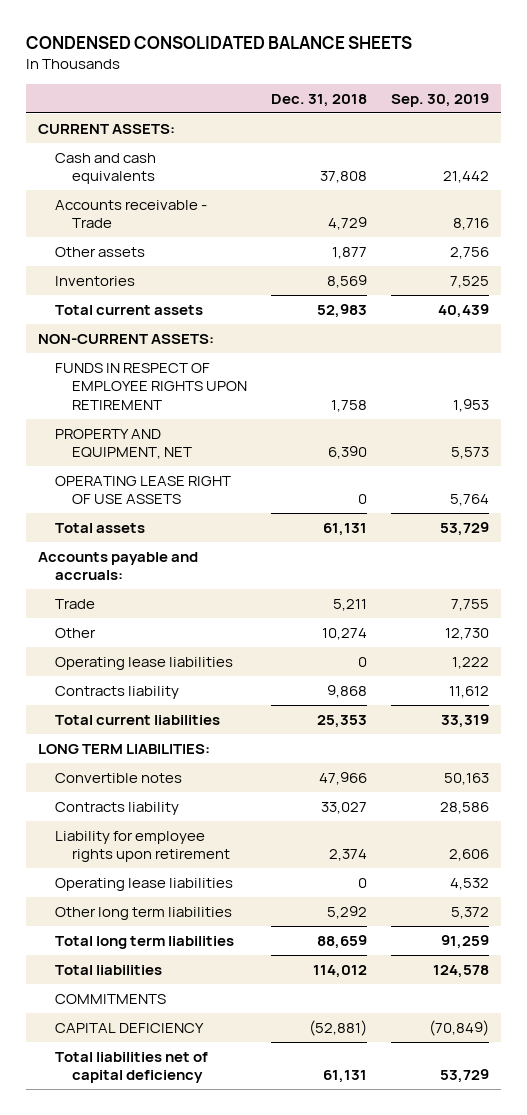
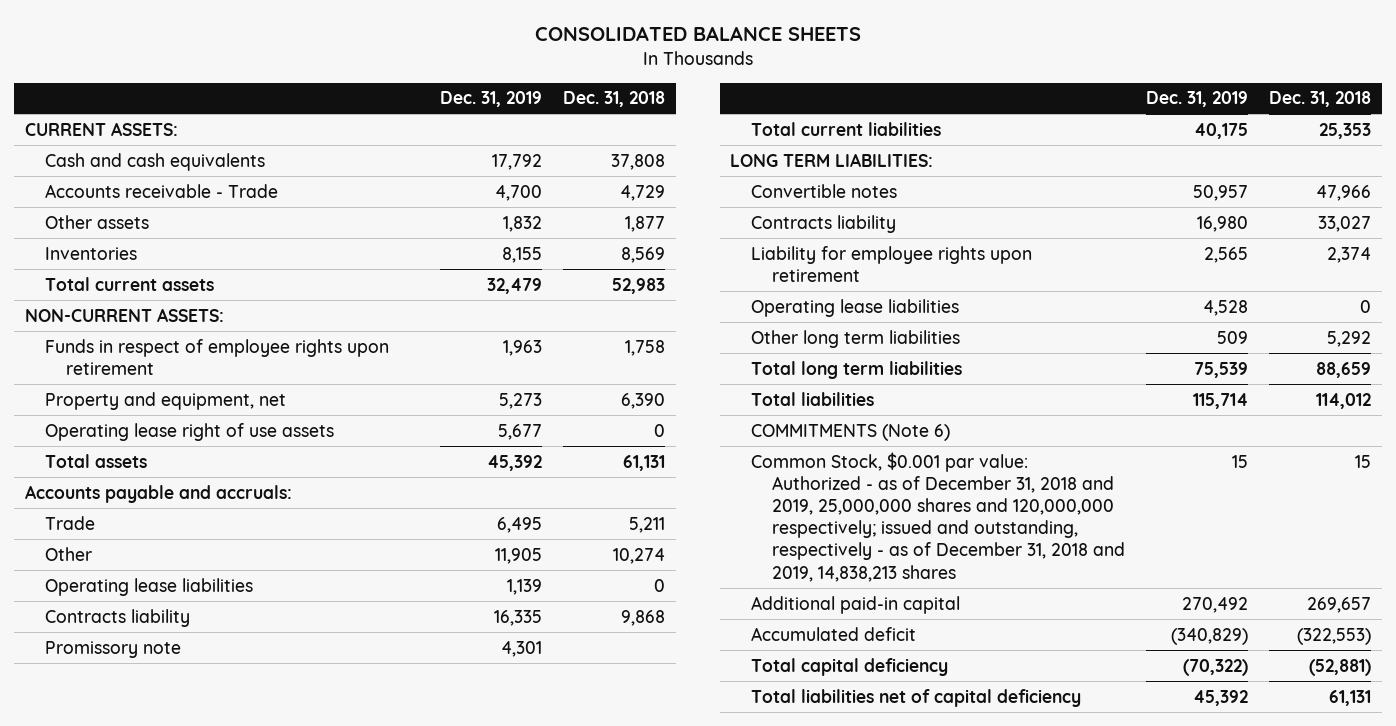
[25,36,412,50] CONDENSED CONSOLIDATED BALANCE SHEETS -> [534,26,861,42] CONSOLIDATED BALANCE SHEETS
[391,92,490,107] Sep. 30, 2019 -> none
none -> [440,91,543,108] Dec. 31, 2019
[54,362,247,411] FUNDS IN RESPECT OF EMPLOYEE RIGHTS UPON RETIREMENT -> [45,338,390,375] Funds in respect of employee rights upon retirement
[54,428,192,460] PROPERTY AND EQUIPMENT, NET -> [45,391,287,410] Property and equipment, net
[54,475,231,505] OPERATING LEASE RIGHT OF USE ASSETS -> [45,422,335,441] Operating lease right of use assets
none -> [45,640,182,658] Promissory note
[54,993,166,1004] COMMITMENTS -> [751,423,951,441] COMMITMENTS (Note 6)
none -> [751,451,1125,582] Common Stock, $0.001 par value: Authorized - as of December 31, 2018 and 2019, 25,000,000 shares and 120,000,000 respectively; issued and outstanding, respectively - as of December 31, 2018 and 2019, 14,838,213 shares
none -> [751,595,961,614] Additional paid-in capital
none -> [751,626,917,641] Accumulated deficit
[54,1022,204,1033] CAPITAL DEFICIENCY -> [751,657,949,676] Total capital deficiency

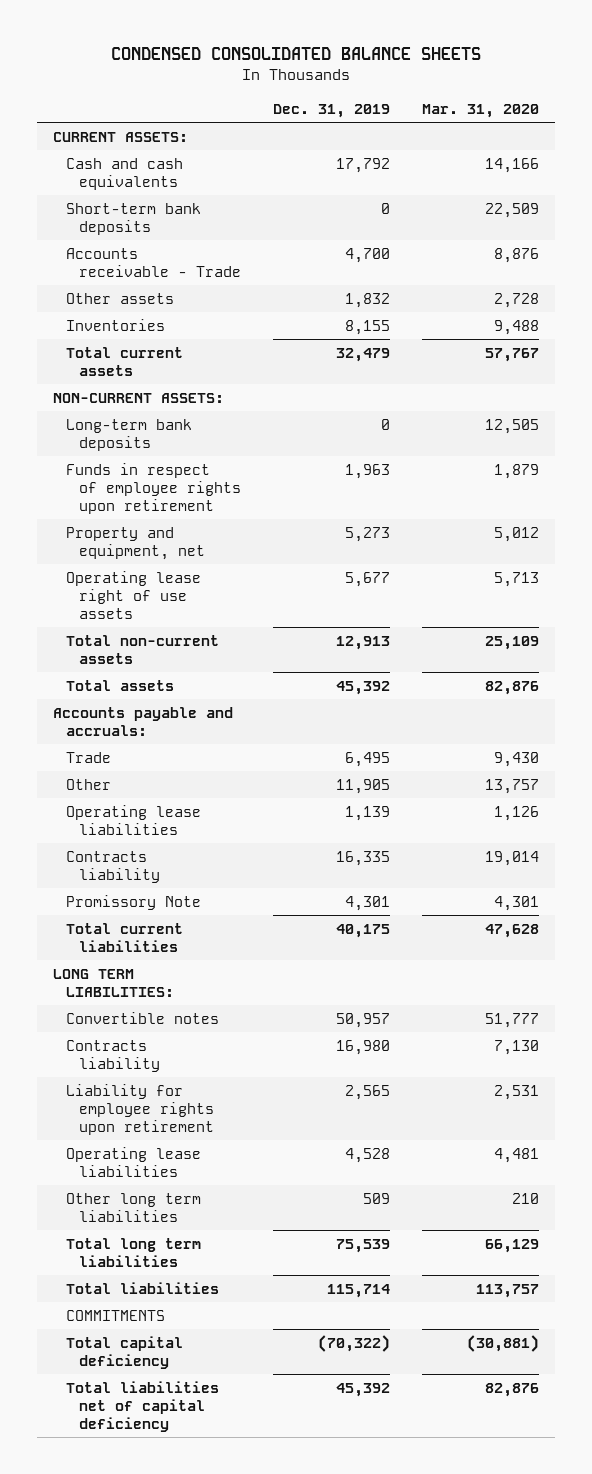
[534,26,861,42] CONSOLIDATED BALANCE SHEETS -> [110,46,481,60] CONDENSED CONSOLIDATED BALANCE SHEETS
[563,91,666,108] Dec. 31, 2018 -> none
none -> [422,103,540,118] Mar. 31, 2020
none -> [65,202,201,235] Short-term bank deposits
none -> [65,418,192,451] Long-term bank deposits
none -> [65,634,219,664] Total non-current assets
[45,640,182,658] Promissory note -> [65,894,201,910] Promissory Note
[751,451,1125,582] Common Stock, $0.001 par value: Authorized - as of December 31, 2018 and 2019, 25,000,000 shares and 120,000,000 respectively; issued and outstanding, respectively - as of December 31, 2018 and 2019, 14,838,213 shares -> none
[751,595,961,614] Additional paid-in capital -> none
[751,626,917,641] Accumulated deficit -> none
[751,423,951,441] COMMITMENTS (Note 6) -> [65,1309,165,1321] COMMITMENTS

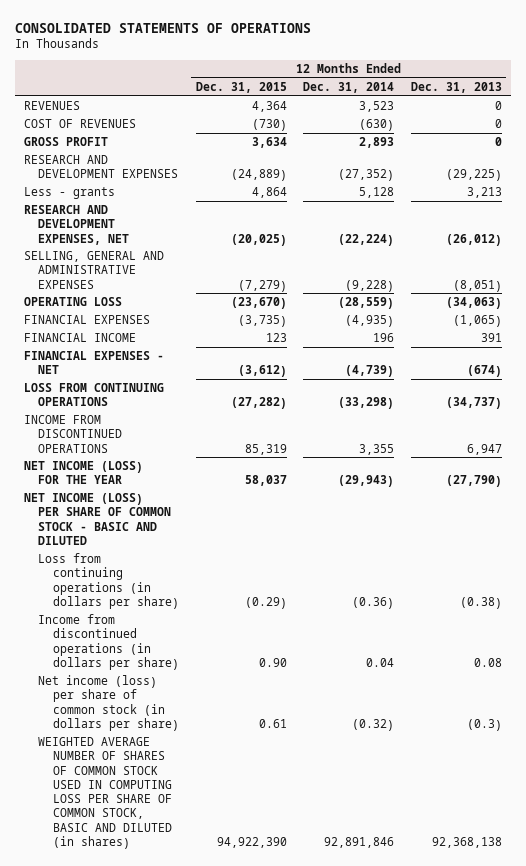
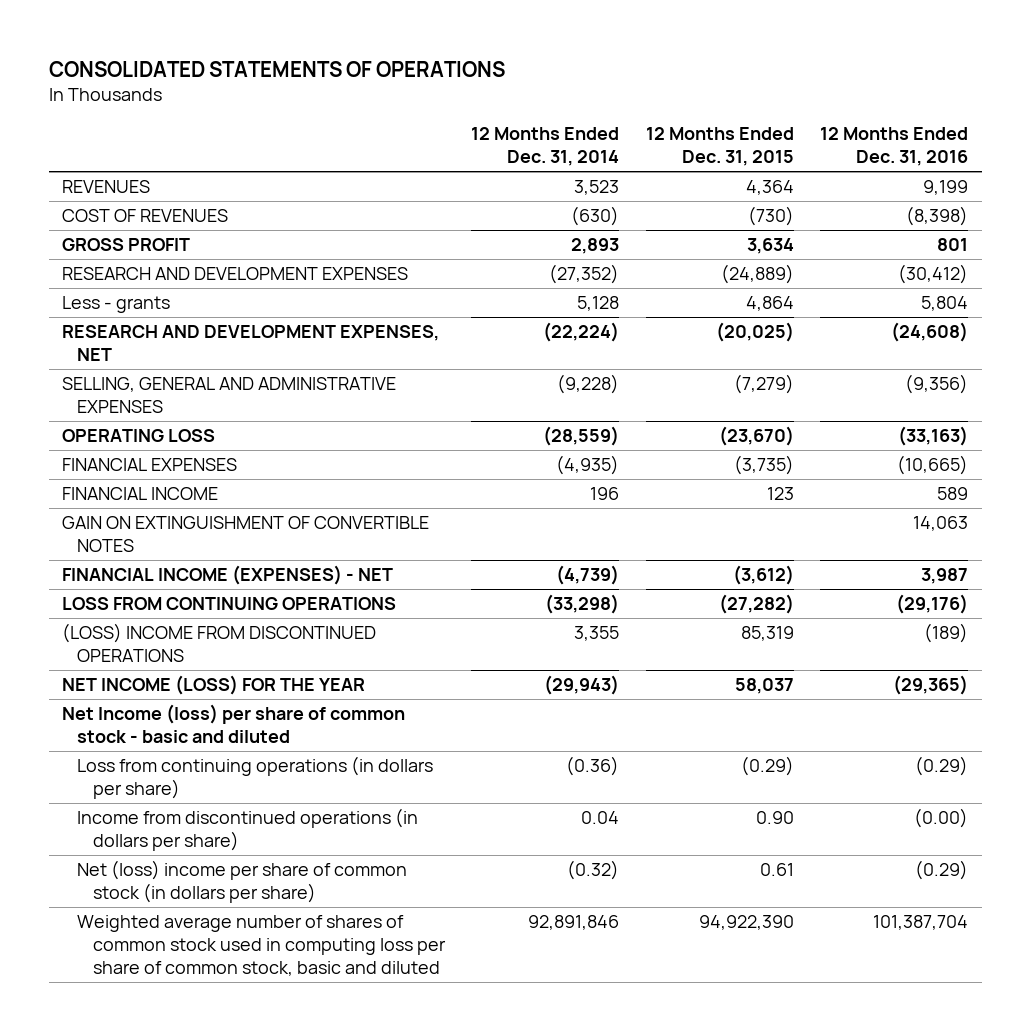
[411,81,503,93] Dec. 31, 2013 -> none
none -> [820,127,969,167] 12 Months Ended Dec. 31, 2016
none -> [62,516,430,553] GAIN ON EXTINGUISHMENT OF CONVERTIBLE NOTES
[23,351,164,375] FINANCIAL EXPENSES - NET -> [62,565,394,586] FINANCIAL INCOME (EXPENSES) - NET
[23,415,123,453] INCOME FROM DISCONTINUED OPERATIONS -> [62,623,377,663] (LOSS) INCOME FROM DISCONTINUED OPERATIONS
[23,493,172,545] NET INCOME (LOSS) PER SHARE OF COMMON STOCK - BASIC AND DILUTED -> [62,704,406,744] Net Income (loss) per share of common stock - basic and diluted
[38,675,179,731] Net income (loss) per share of common stock (in dollars per share) -> [77,860,408,904] Net (loss) income per share of common stock (in dollars per share)
[38,737,172,849] WEIGHTED AVERAGE NUMBER OF SHARES OF COMMON STOCK USED IN COMPUTING LOSS PER SHARE OF COMMON STOCK, BASIC AND DILUTED (in shares) -> [77,915,446,977] Weighted average number of shares of common stock used in computing loss per share of common stock, basic and diluted

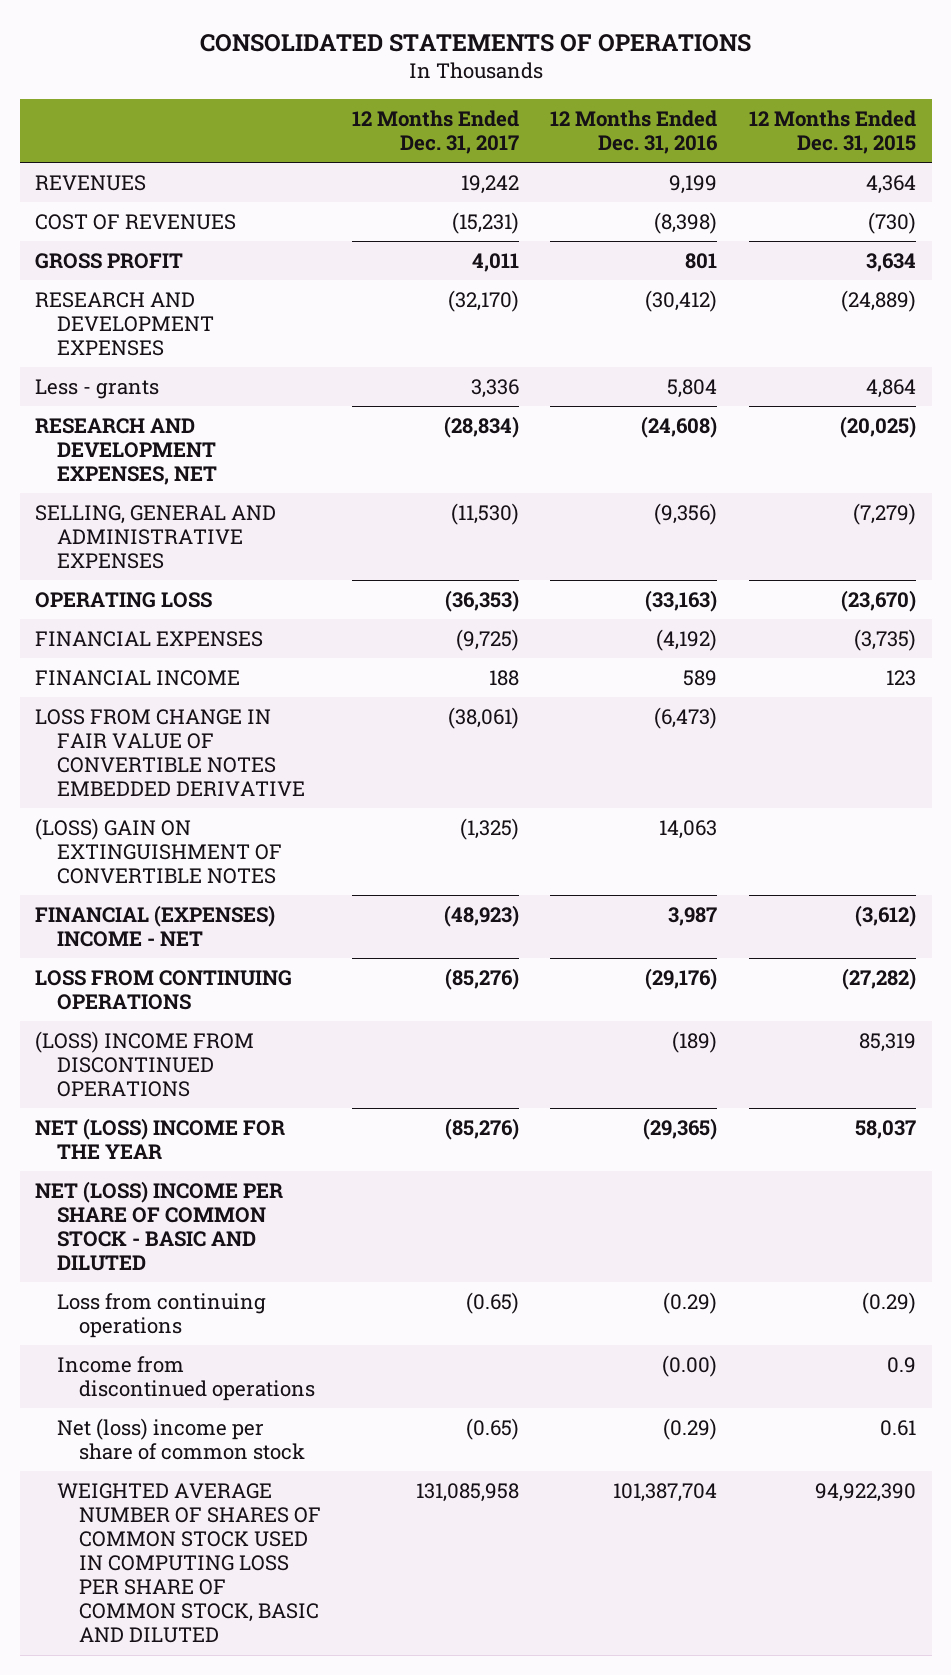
[471,127,620,167] 12 Months Ended Dec. 31, 2014 -> none
none -> [352,109,520,154] 12 Months Ended Dec. 31, 2017
[897,455,969,476] (10,665) -> [656,629,718,652] (4,192)
none -> [35,709,305,797] LOSS FROM CHANGE IN FAIR VALUE OF CONVERTIBLE NOTES EMBEDDED DERIVATIVE
[62,516,430,553] GAIN ON EXTINGUISHMENT OF CONVERTIBLE NOTES -> [35,818,282,885] (LOSS) GAIN ON EXTINGUISHMENT OF CONVERTIBLE NOTES
[62,565,394,586] FINANCIAL INCOME (EXPENSES) - NET -> [35,905,276,948] FINANCIAL (EXPENSES) INCOME - NET
[62,675,366,696] NET INCOME (LOSS) FOR THE YEAR -> [35,1118,286,1160] NET (LOSS) INCOME FOR THE YEAR
[62,704,406,744] Net Income (loss) per share of common stock - basic and diluted -> [35,1181,284,1272] NET (LOSS) INCOME PER SHARE OF COMMON STOCK - BASIC AND DILUTED
[77,756,434,800] Loss from continuing operations (in dollars per share) -> [56,1293,266,1339] Loss from continuing operations
[77,808,419,852] Income from discontinued operations (in dollars per share) -> [56,1356,315,1402] Income from discontinued operations
[755,811,794,825] 0.90 -> [886,1357,916,1374] 0.9
[77,860,408,904] Net (loss) income per share of common stock (in dollars per share) -> [56,1418,305,1461] Net (loss) income per share of common stock
[77,915,446,977] Weighted average number of shares of common stock used in computing loss per share of common stock, basic and diluted -> [56,1483,321,1644] WEIGHTED AVERAGE NUMBER OF SHARES OF COMMON STOCK USED IN COMPUTING LOSS PER SHARE OF COMMON STOCK, BASIC AND DILUTED

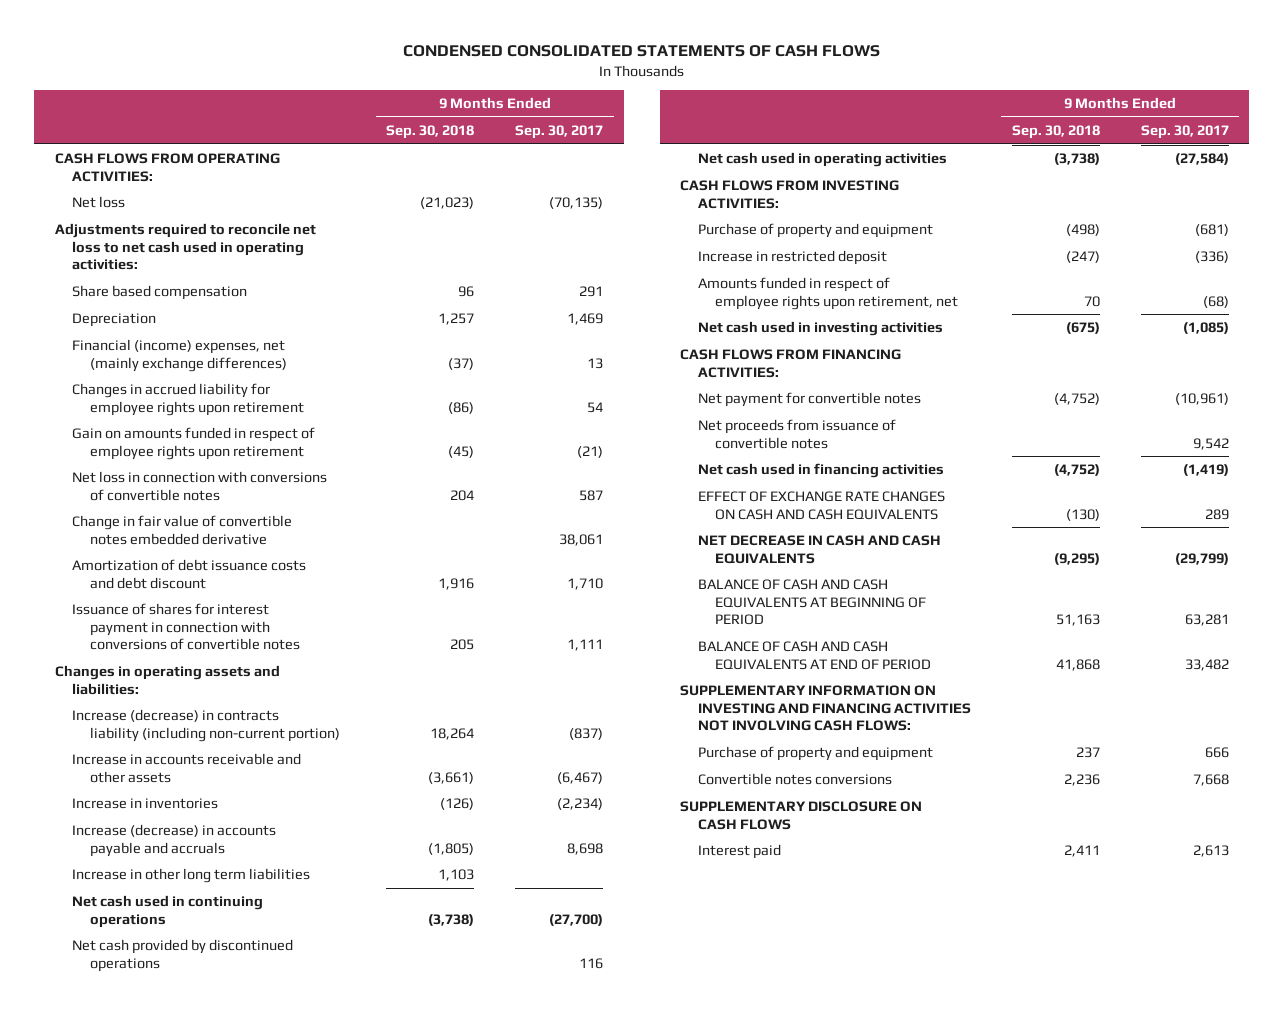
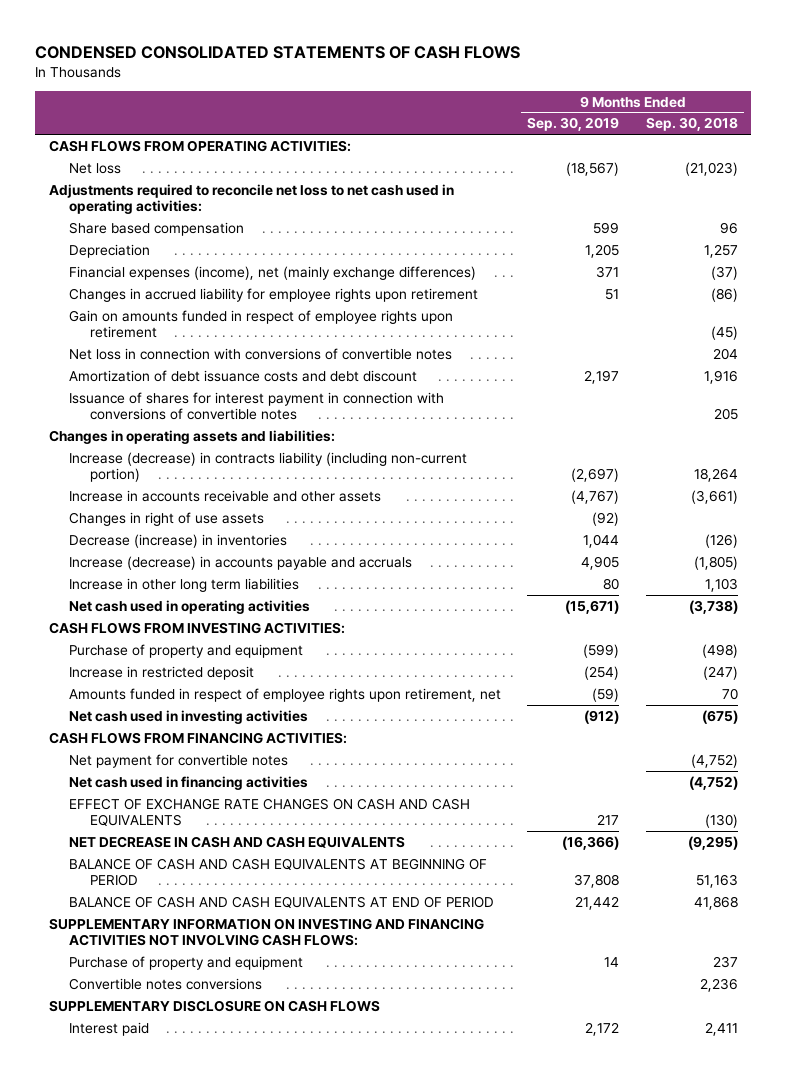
[515,125,604,140] Sep. 30, 2017 -> none
none -> [527,117,620,132] Sep. 30, 2019
[72,339,287,372] Financial (income) expenses, net (mainly exchange differences) -> [69,265,477,280] Financial expenses (income), net (mainly exchange differences)
[72,515,293,545] Change in fair value of convertible notes embedded derivative -> none
none -> [69,511,265,526] Changes in right of use assets
[72,798,219,810] Increase in inventories -> [69,533,288,548] Decrease (increase) in inventories
[72,895,264,928] Net cash used in continuing operations -> none
[72,939,294,972] Net cash provided by discontinued operations -> none
[697,419,896,449] Net proceeds from issuance of convertible notes -> none

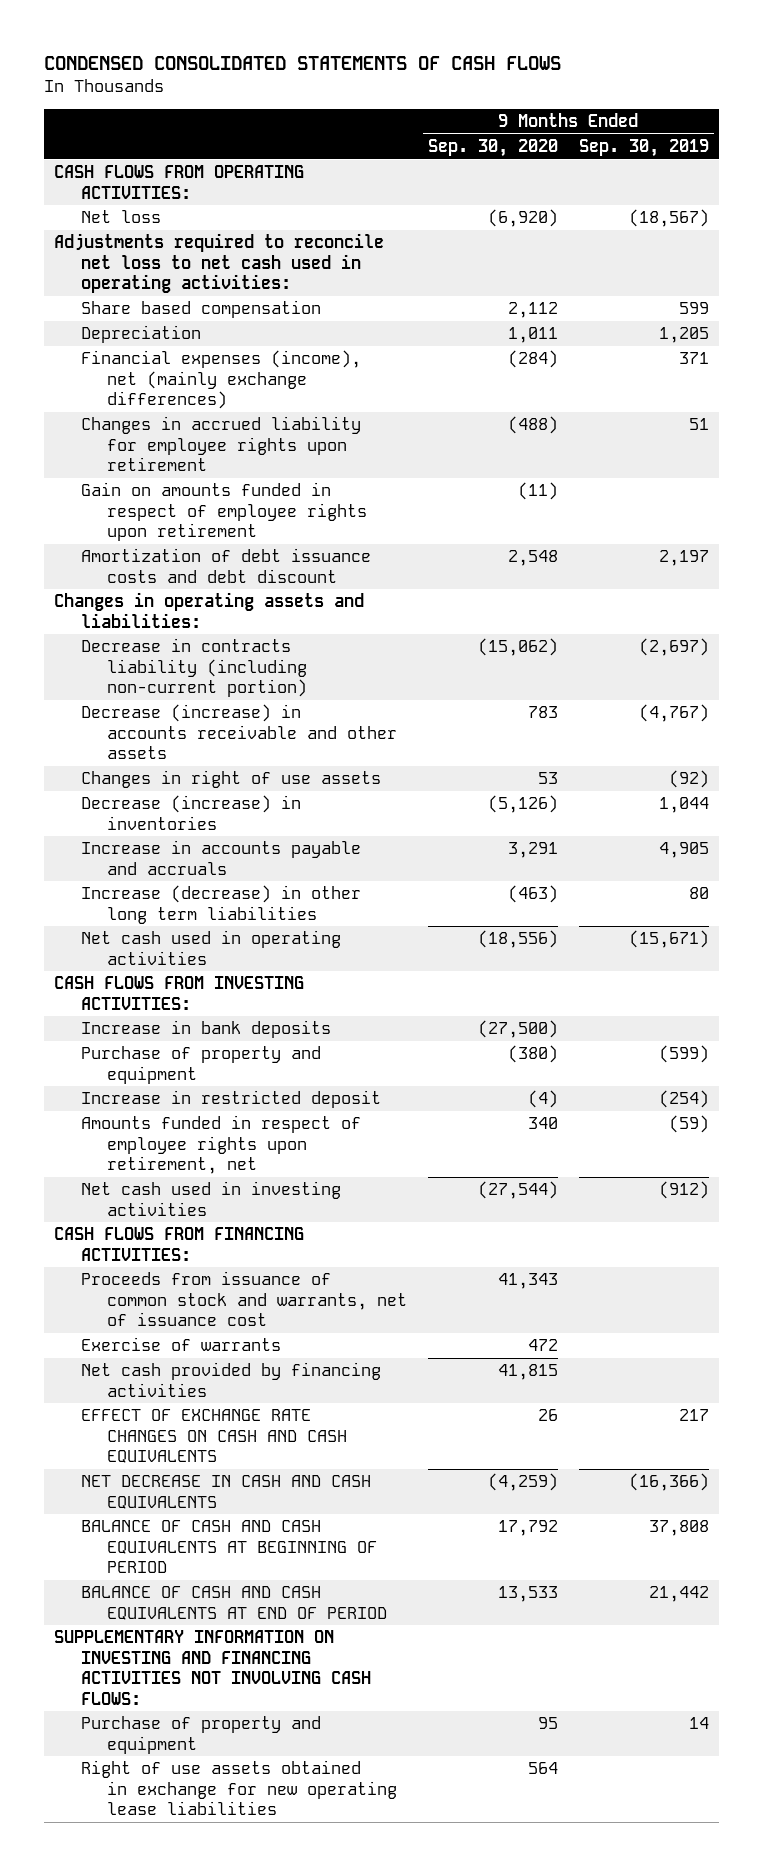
[645,117,738,132] Sep. 30, 2018 -> none
none -> [428,139,559,158] Sep. 30, 2020
[69,347,453,360] Net loss in connection with conversions of convertible notes -> none
[69,391,445,421] Issuance of shares for interest payment in connection with conversions of convertible notes -> none
[69,451,468,483] Increase (decrease) in contracts liability (including non-current portion) -> [80,638,308,698] Decrease in contracts liability (including non-current portion)
[69,489,382,502] Increase in accounts receivable and other assets -> [80,704,398,760] Decrease (increase) in accounts receivable and other assets
[69,555,413,570] Increase (decrease) in accounts payable and accruals -> [80,840,361,875] Increase in accounts payable and accruals
[69,577,300,592] Increase in other long term liabilities -> [80,885,361,924] Increase (decrease) in other long term liabilities
none -> [80,1020,331,1039] Increase in bank deposits
[69,753,289,768] Net payment for convertible notes -> none
none -> [80,1271,408,1327] Proceeds from issuance of common stock and warrants, net of issuance cost
none -> [80,1337,281,1352] Exercise of warrants
[69,775,309,790] Net cash used in financing activities -> [80,1362,381,1397] Net cash provided by financing activities
[69,977,263,990] Convertible notes conversions -> none
[48,999,380,1012] SUPPLEMENTARY DISCLOSURE ON CASH FLOWS -> none
[69,1021,150,1036] Interest paid -> none
none -> [80,1760,398,1816] Right of use assets obtained in exchange for new operating lease liabilities

